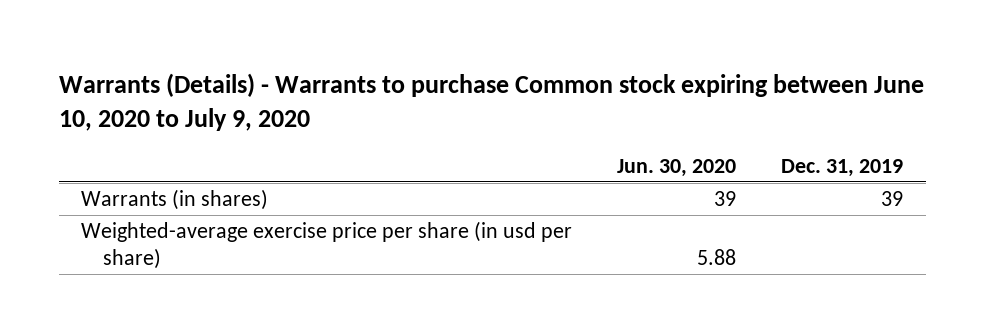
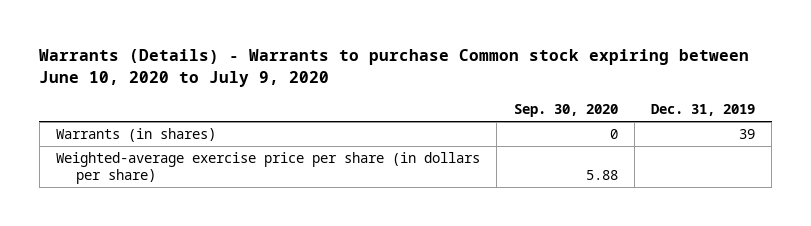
[617,158,737,177] Jun. 30, 2020 -> none
none -> [513,104,618,118] Sep. 30, 2020
[81,221,573,270] Weighted-average exercise price per share (in usd per share) -> [56,152,481,184] Weighted-average exercise price per share (in dollars per share)

